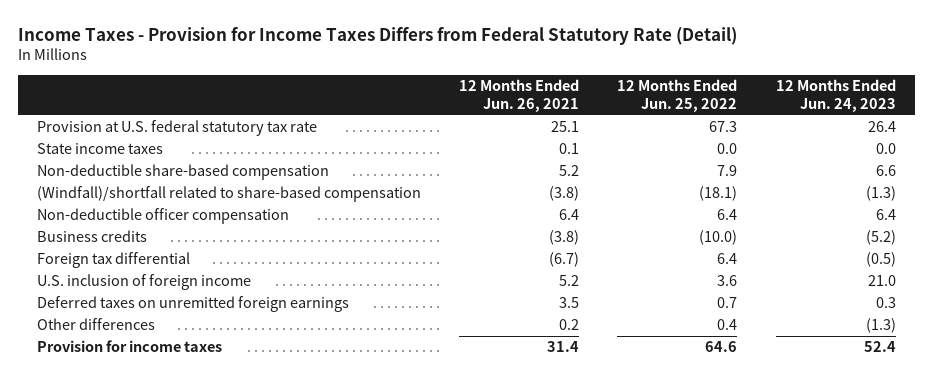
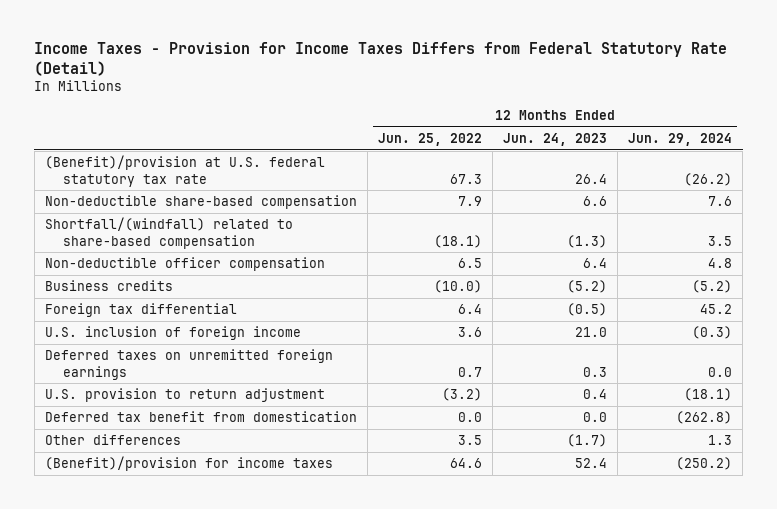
[459,79,580,113] 12 Months Ended Jun. 26, 2021 -> none
none -> [628,132,733,146] Jun. 29, 2024
[37,143,164,155] State income taxes -> none
[37,120,318,137] Provision at U.S. federal statutory tax rate -> [44,155,325,187] (Benefit)/provision at U.S. federal statutory tax rate
[37,186,422,203] (Windfall)/shortfall related to share-based compensation -> [44,217,293,249] Shortfall/(windfall) related to share-based compensation
[717,209,738,221] 6.4 -> [457,258,482,269] 6.5
none -> [44,388,325,403] U.S. provision to return adjustment
none -> [44,411,357,423] Deferred tax benefit from domestication
[717,319,738,331] 0.4 -> [457,435,482,446] 3.5
[865,318,896,334] (1.3) -> [567,434,608,448] (1.7)
[37,340,223,353] Provision for income taxes -> [44,456,333,472] (Benefit)/provision for income taxes

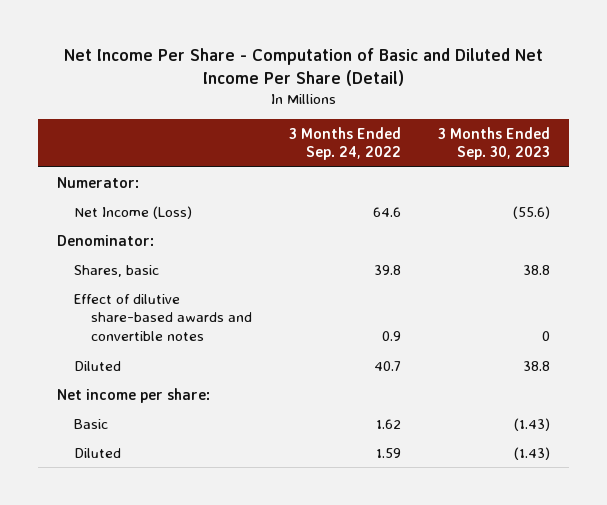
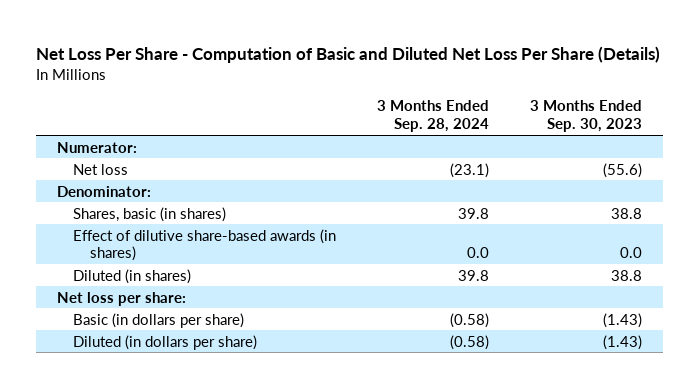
[63,48,543,87] Net Income Per Share - Computation of Basic and Diluted Net Income Per Share (Detail) -> [36,45,661,63] Net Loss Per Share - Computation of Basic and Diluted Net Loss Per Share (Details)
[289,126,402,161] 3 Months Ended Sep. 24, 2022 -> none
none -> [377,100,490,133] 3 Months Ended Sep. 28, 2024
[73,205,192,219] Net Income (Loss) -> [73,163,129,175] Net loss
[73,264,159,277] Shares, basic -> [73,206,227,222] Shares, basic (in shares)
[73,293,253,342] Effect of dilutive share-based awards and convertible notes -> [73,228,337,262] Effect of dilutive share-based awards (in shares)
[542,331,551,342] 0 -> [620,247,643,259] 0.0
[73,360,121,371] Diluted -> [73,268,192,284] Diluted (in shares)
[56,387,210,403] Net income per share: -> [56,291,186,306] Net loss per share:
[73,418,108,429] Basic -> [73,312,245,328] Basic (in dollars per share)
[73,447,121,458] Diluted -> [73,334,258,350] Diluted (in dollars per share)

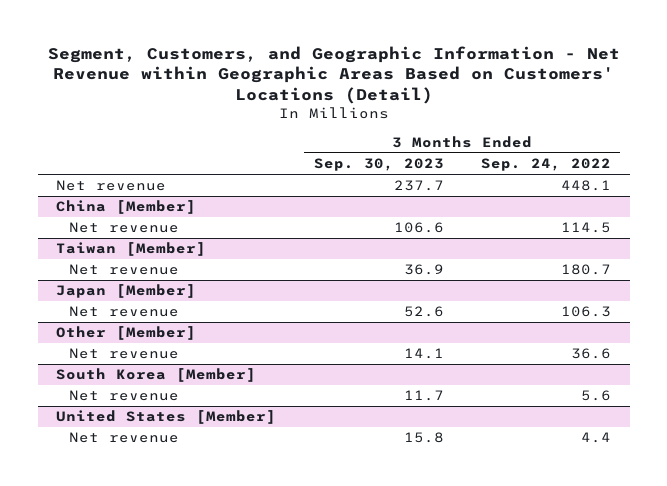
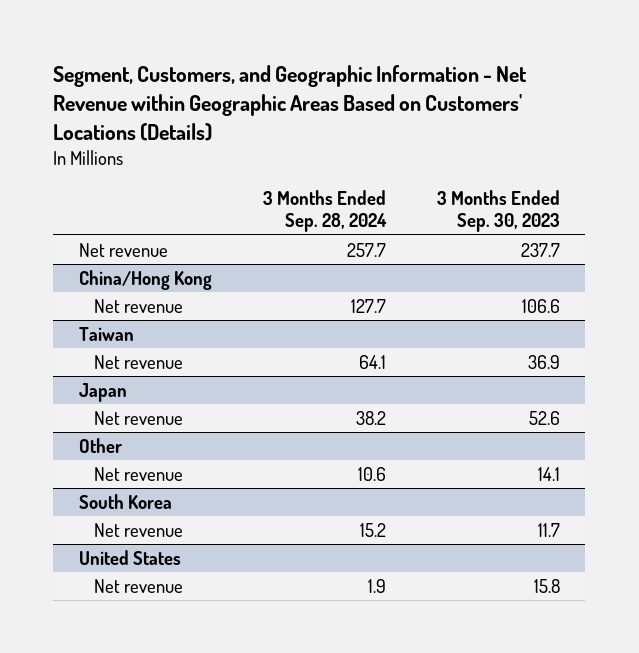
[47,45,620,104] Segment, Customers, and Geographic Information - Net Revenue within Geographic Areas Based on Customers' Locations (Detail) -> [53,65,528,141] Segment, Customers, and Geographic Information - Net Revenue within Geographic Areas Based on Customers' Locations (Details)
[480,158,611,172] Sep. 24, 2022 -> none
none -> [262,189,387,233] 3 Months Ended Sep. 28, 2024
[56,200,197,215] China [Member] -> [78,269,212,290] China/Hong Kong
[56,242,207,257] Taiwan [Member] -> [78,326,134,341] Taiwan
[56,284,197,299] Japan [Member] -> [78,382,127,402] Japan
[56,326,197,341] Other [Member] -> [78,437,122,453] Other
[56,368,257,383] South Korea [Member] -> [78,493,172,509] South Korea
[56,410,277,425] United States [Member] -> [78,549,181,565] United States

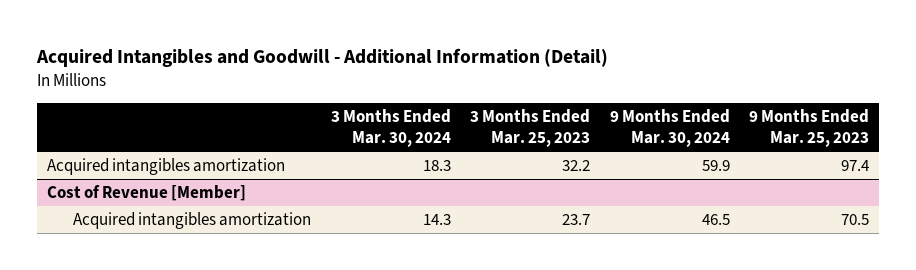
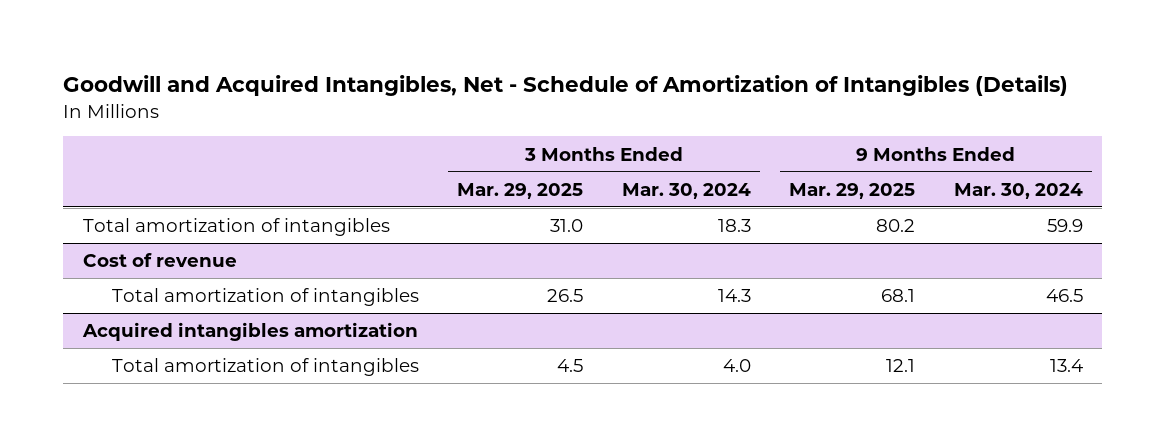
[36,48,609,68] Acquired Intangibles and Goodwill - Additional Information (Detail) -> [63,75,1069,97] Goodwill and Acquired Intangibles, Net - Schedule of Amortization of Intangibles (Details)
[470,109,591,148] 3 Months Ended Mar. 25, 2023 -> none
[749,109,870,148] 9 Months Ended Mar. 25, 2023 -> none
none -> [457,182,584,199] Mar. 29, 2025
none -> [789,182,916,199] Mar. 29, 2025
[46,158,285,176] Acquired intangibles amortization -> [82,218,390,237] Total amortization of intangibles
[46,185,246,202] Cost of Revenue [Member] -> [82,253,237,268] Cost of revenue
[73,212,312,230] Acquired intangibles amortization -> [112,288,420,307] Total amortization of intangibles
none -> [81,322,418,342] Acquired intangibles amortization
none -> [112,358,420,377] Total amortization of intangibles

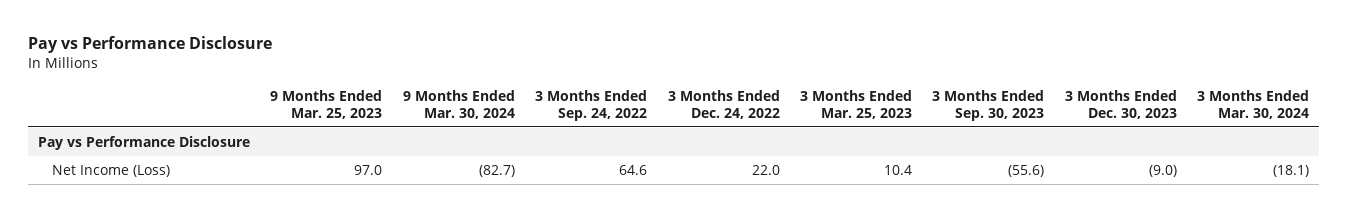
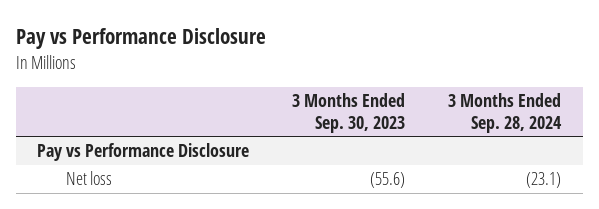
[270,90,383,119] 9 Months Ended Mar. 25, 2023 -> none
[402,90,515,119] 9 Months Ended Mar. 30, 2024 -> none
[535,90,648,121] 3 Months Ended Sep. 24, 2022 -> none
[667,90,780,119] 3 Months Ended Dec. 24, 2022 -> none
[799,90,912,119] 3 Months Ended Mar. 25, 2023 -> none
[1064,90,1177,119] 3 Months Ended Dec. 30, 2023 -> none
[1197,90,1310,119] 3 Months Ended Mar. 30, 2024 -> none
none -> [448,93,563,133] 3 Months Ended Sep. 28, 2024
[51,164,170,177] Net Income (Loss) -> [65,171,112,186] Net loss

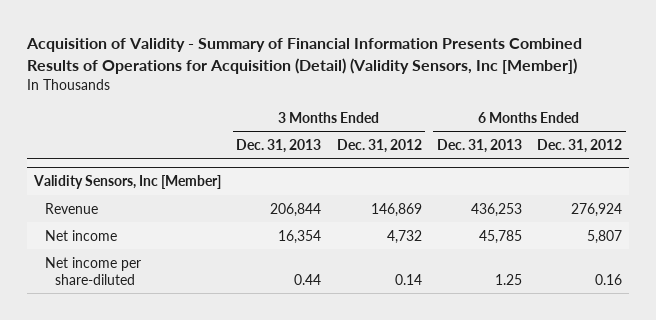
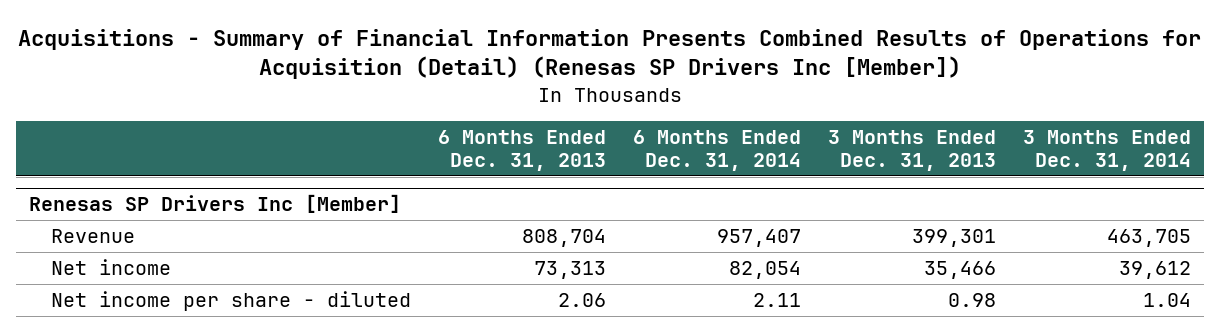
[25,37,582,74] Acquisition of Validity - Summary of Financial Information Presents Combined Results of Operations for Acquisition (Detail) (Validity Sensors, Inc [Member]) -> [17,28,1201,80] Acquisitions - Summary of Financial Information Presents Combined Results of Operations for Acquisition (Detail) (Renesas SP Drivers Inc [Member])
[336,138,422,153] Dec. 31, 2012 -> none
[536,138,622,153] Dec. 31, 2012 -> none
none -> [632,129,801,171] 6 Months Ended Dec. 31, 2014
none -> [1022,129,1191,171] 3 Months Ended Dec. 31, 2014
[33,175,222,190] Validity Sensors, Inc [Member] -> none
none -> [28,194,401,214] Renesas SP Drivers Inc [Member]
[270,202,322,217] 206,844 -> [911,229,996,248] 399,301
[470,202,522,217] 436,253 -> [522,229,607,248] 808,704
[278,229,322,244] 16,354 -> [923,261,996,280] 35,466
[478,229,522,244] 45,785 -> [534,261,607,280] 73,313
[44,256,141,285] Net income per share-diluted -> [51,291,412,312] Net income per share - diluted
[294,273,322,285] 0.44 -> [947,293,996,308] 0.98
[494,273,522,285] 1.25 -> [558,293,607,308] 2.06

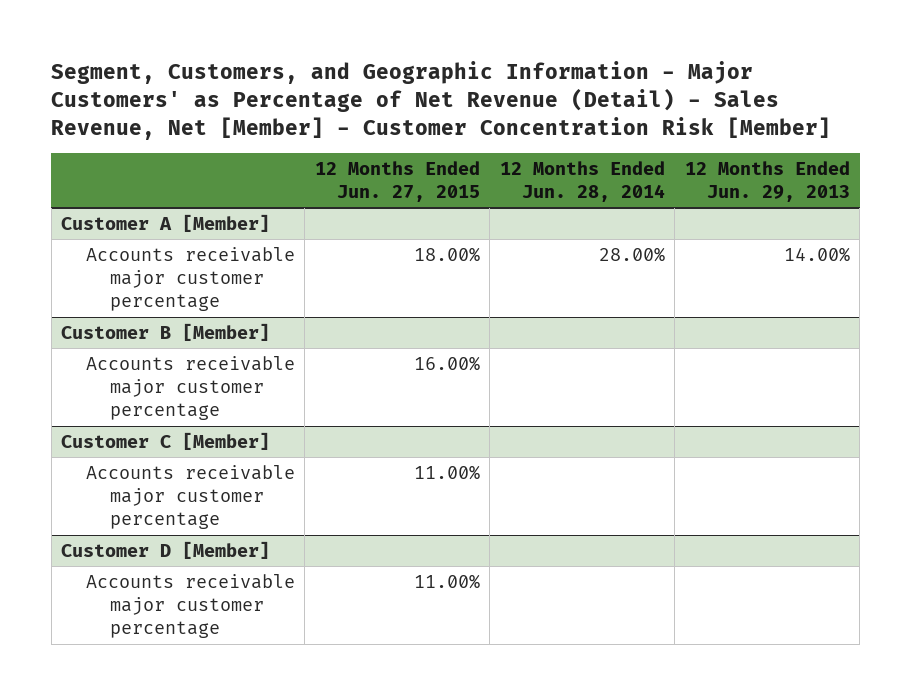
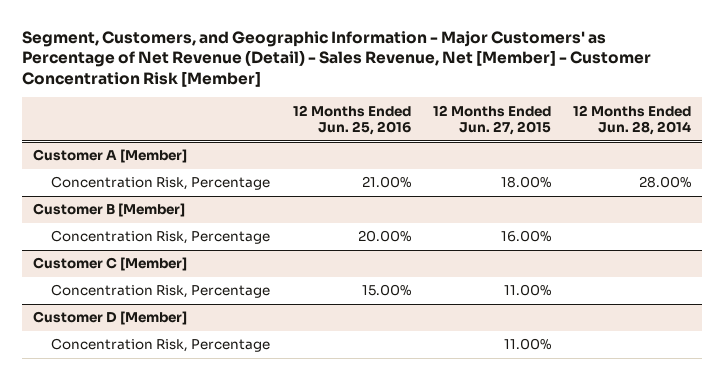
[684,160,850,202] 12 Months Ended Jun. 29, 2013 -> none
none -> [292,104,411,136] 12 Months Ended Jun. 25, 2016
[85,246,295,312] Accounts receivable major customer percentage -> [51,176,271,191] Concentration Risk, Percentage
[85,355,295,421] Accounts receivable major customer percentage -> [51,230,271,245] Concentration Risk, Percentage
[85,464,295,530] Accounts receivable major customer percentage -> [51,284,271,299] Concentration Risk, Percentage
[85,573,295,639] Accounts receivable major customer percentage -> [51,338,271,353] Concentration Risk, Percentage

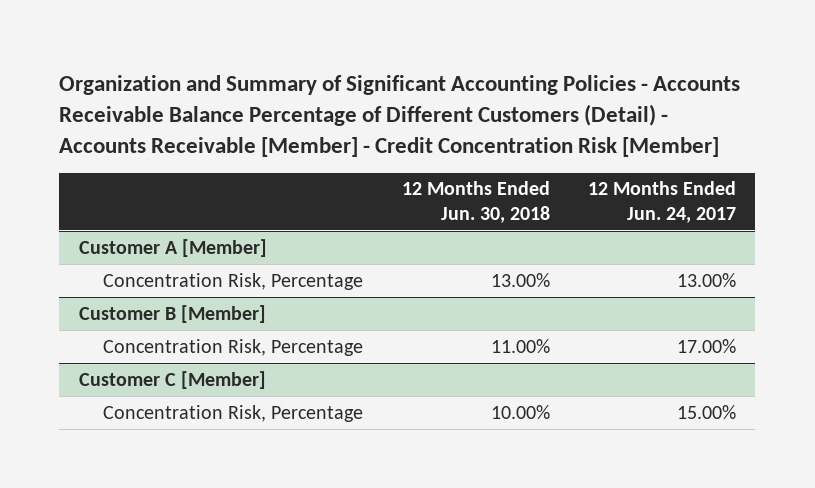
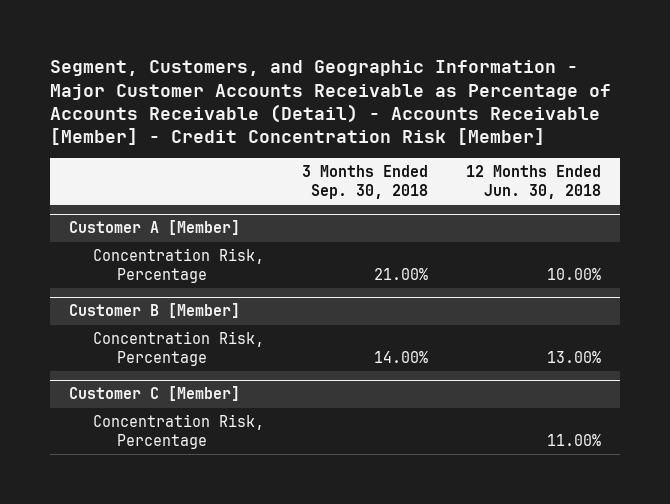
[59,74,741,157] Organization and Summary of Significant Accounting Policies - Accounts Receivable Balance Percentage of Different Customers (Detail) - Accounts Receivable [Member] - Credit Concentration Risk [Member] -> [50,60,612,146] Segment, Customers, and Geographic Information - Major Customer Accounts Receivable as Percentage of Accounts Receivable (Detail) - Accounts Receivable [Member] - Credit Concentration Risk [Member]
[588,181,737,223] 12 Months Ended Jun. 24, 2017 -> none
none -> [301,165,428,200] 3 Months Ended Sep. 30, 2018
[490,272,550,287] 13.00% -> [546,267,601,280] 10.00%
[490,338,550,353] 11.00% -> [546,350,601,363] 13.00%
[490,404,550,419] 10.00% -> [546,433,601,446] 11.00%

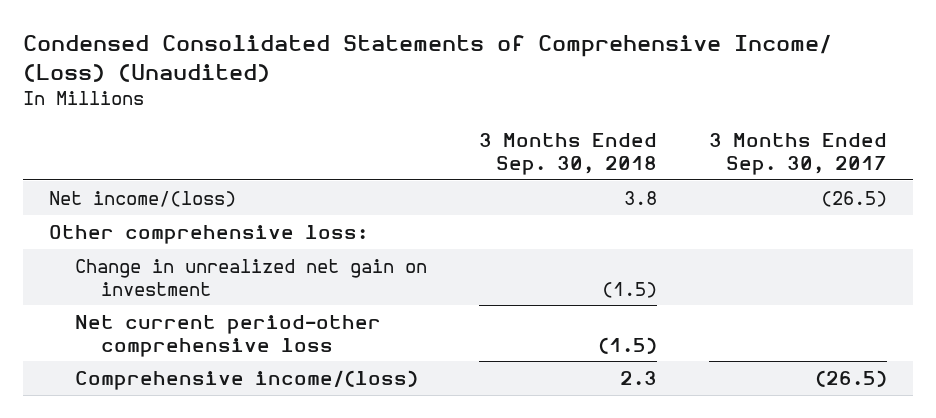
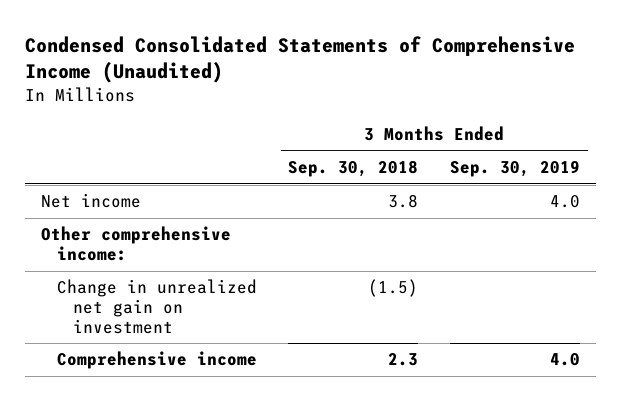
[22,34,832,83] Condensed Consolidated Statements of Comprehensive Income/ (Loss) (Unaudited) -> [25,35,576,84] Condensed Consolidated Statements of Comprehensive Income (Unaudited)
[709,133,888,175] 3 Months Ended Sep. 30, 2017 -> none
none -> [450,160,581,178] Sep. 30, 2019
[48,190,236,207] Net income/(loss) -> [41,193,142,209] Net income
[48,224,368,244] Other comprehensive loss: -> [41,226,232,262] Other comprehensive income:
[75,314,382,357] Net current period-other comprehensive loss -> none
[75,369,419,390] Comprehensive income/(loss) -> [56,351,257,370] Comprehensive income

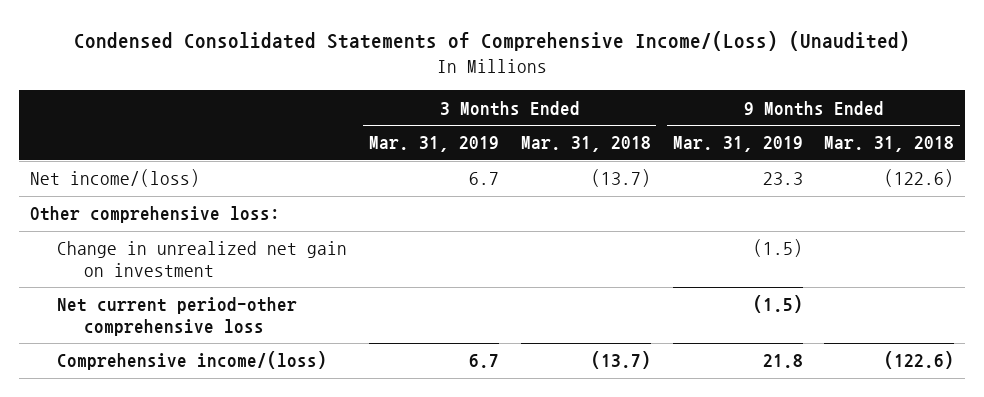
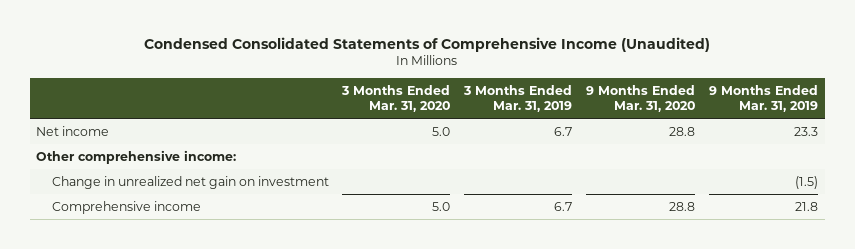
[74,31,911,52] Condensed Consolidated Statements of Comprehensive Income/(Loss) (Unaudited) -> [144,36,711,52] Condensed Consolidated Statements of Comprehensive Income (Unaudited)
[520,136,651,153] Mar. 31, 2018 -> none
[824,136,955,153] Mar. 31, 2018 -> none
none -> [341,84,451,113] 3 Months Ended Mar. 31, 2020
none -> [586,84,696,113] 9 Months Ended Mar. 31, 2020
[29,169,200,188] Net income/(loss) -> [36,125,110,136] Net income
[29,206,280,224] Other comprehensive loss: -> [36,149,237,164] Other comprehensive income:
[56,297,297,336] Net current period-other comprehensive loss -> none
[56,351,327,371] Comprehensive income/(loss) -> [51,200,201,214] Comprehensive income

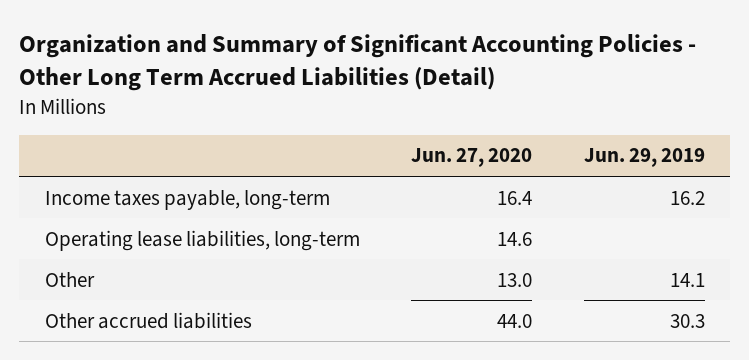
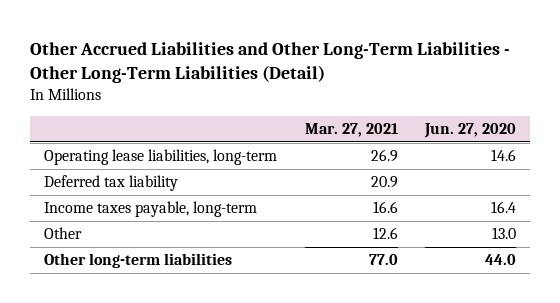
[19,34,697,92] Organization and Summary of Significant Accounting Policies - Other Long Term Accrued Liabilities (Detail) -> [30,41,511,84] Other Accrued Liabilities and Other Long-Term Liabilities - Other Long-Term Liabilities (Detail)
[583,148,705,168] Jun. 29, 2019 -> none
none -> [304,123,398,138] Mar. 27, 2021
none -> [43,175,178,192] Deferred tax liability
[44,189,330,210] Income taxes payable, long-term -> [43,201,257,218] Income taxes payable, long-term
[44,311,252,329] Other accrued liabilities -> [43,253,232,269] Other long-term liabilities

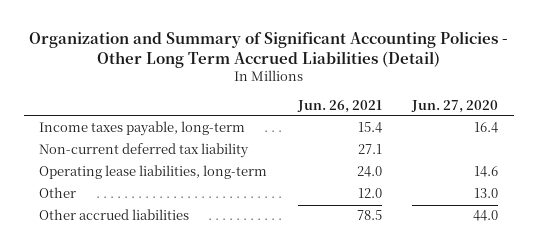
[30,41,511,84] Other Accrued Liabilities and Other Long-Term Liabilities - Other Long-Term Liabilities (Detail) -> [28,30,508,68] Organization and Summary of Significant Accounting Policies - Other Long Term Accrued Liabilities (Detail)
[304,123,398,138] Mar. 27, 2021 -> none
none -> [296,99,382,113] Jun. 26, 2021
[43,175,178,192] Deferred tax liability -> none
none -> [38,143,249,159] Non-current deferred tax liability
[43,149,277,166] Operating lease liabilities, long-term -> [38,165,267,180] Operating lease liabilities, long-term
[43,253,232,269] Other long-term liabilities -> [38,209,189,221] Other accrued liabilities

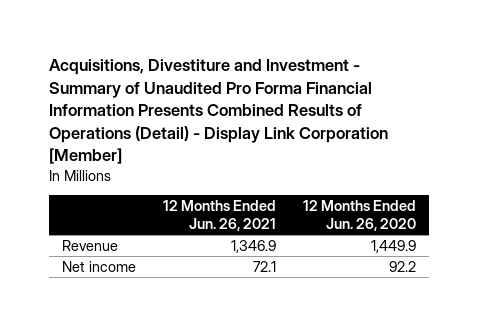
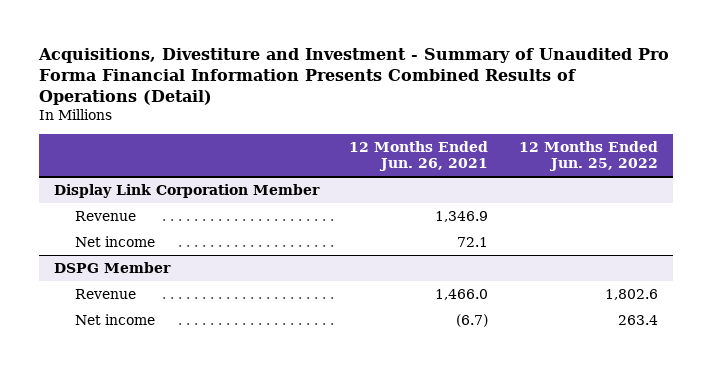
[48,59,388,165] Acquisitions, Divestiture and Investment - Summary of Unaudited Pro Forma Financial Information Presents Combined Results of Operations (Detail) - Display Link Corporation [Member] -> [37,47,669,106] Acquisitions, Divestiture and Investment - Summary of Unaudited Pro Forma Financial Information Presents Combined Results of Operations (Detail)
[302,200,416,232] 12 Months Ended Jun. 26, 2020 -> none
none -> [518,140,658,171] 12 Months Ended Jun. 25, 2022
none -> [54,183,321,198] Display Link Corporation Member
none -> [54,261,172,273] DSPG Member
none -> [74,288,136,299] Revenue
none -> [74,313,155,325] Net income

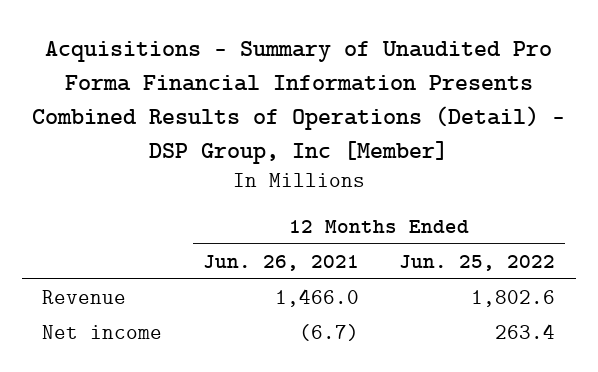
[37,47,669,106] Acquisitions, Divestiture and Investment - Summary of Unaudited Pro Forma Financial Information Presents Combined Results of Operations (Detail) -> [31,40,565,164] Acquisitions - Summary of Unaudited Pro Forma Financial Information Presents Combined Results of Operations (Detail) - DSP Group, Inc [Member]
[54,183,321,198] Display Link Corporation Member -> none
[74,210,136,221] Revenue -> none
[74,235,155,247] Net income -> none
[54,261,172,273] DSPG Member -> none

